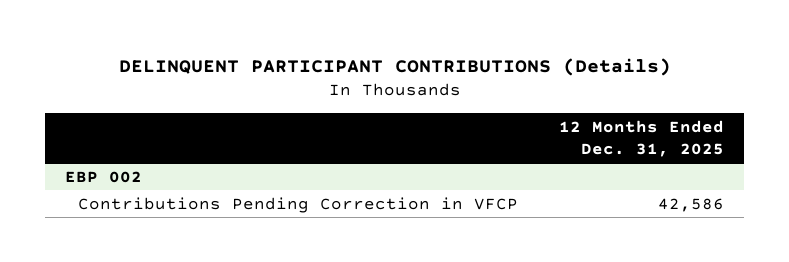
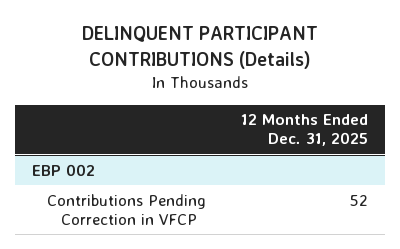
[658,197,725,212] 42,586 -> [348,194,368,206] 52

